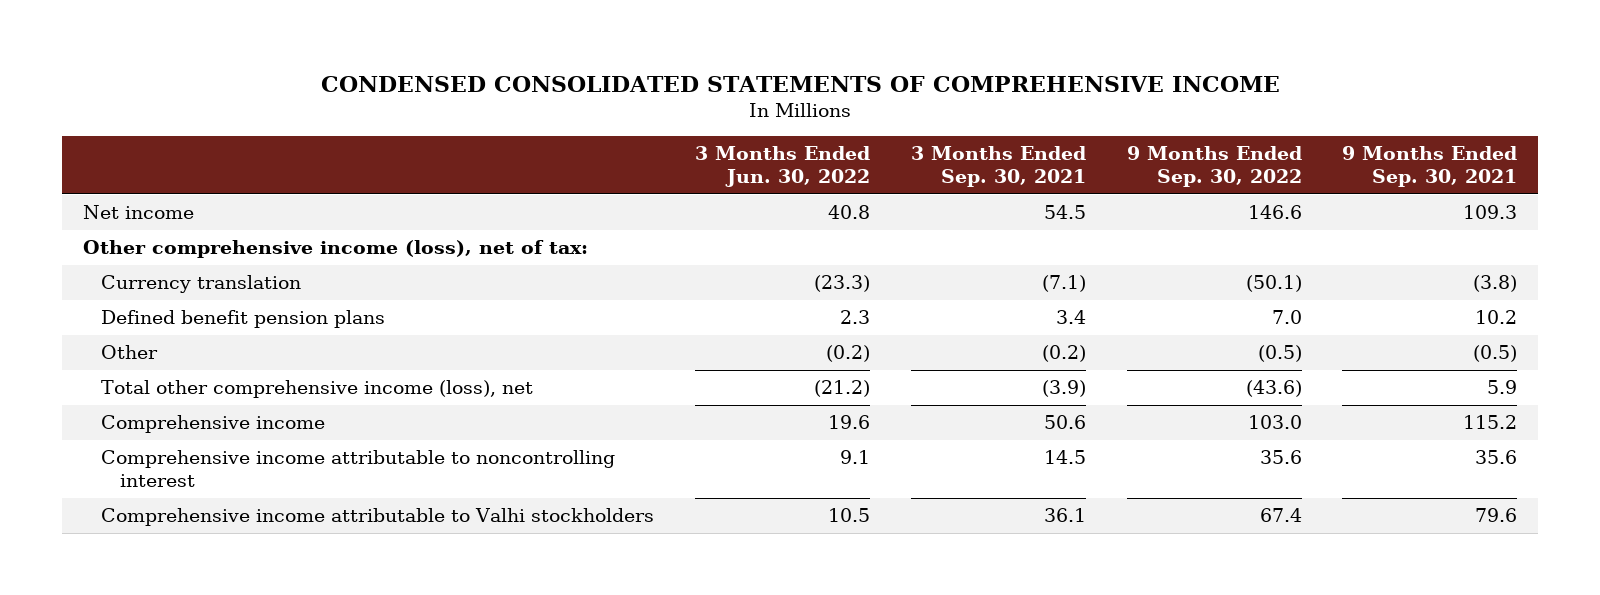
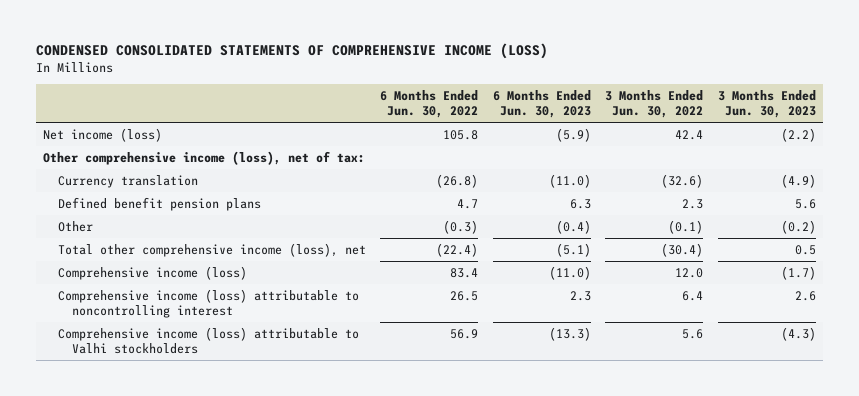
[321,75,1281,92] CONDENSED CONSOLIDATED STATEMENTS OF COMPREHENSIVE INCOME -> [36,43,549,60] CONDENSED CONSOLIDATED STATEMENTS OF COMPREHENSIVE INCOME (LOSS)
[910,146,1086,188] 3 Months Ended Sep. 30, 2021 -> none
[1126,146,1302,188] 9 Months Ended Sep. 30, 2022 -> none
[1342,146,1518,188] 9 Months Ended Sep. 30, 2021 -> none
none -> [380,90,479,119] 6 Months Ended Jun. 30, 2022
none -> [492,90,591,119] 6 Months Ended Jun. 30, 2023
none -> [717,90,816,119] 3 Months Ended Jun. 30, 2023
[82,205,194,220] Net income -> [43,127,163,142] Net income (loss)
[828,205,871,220] 40.8 -> [675,129,704,140] 42.4
[814,275,871,293] (23.3) -> [661,173,704,188] (32.6)
[826,345,871,363] (0.2) -> [668,219,704,234] (0.1)
[814,380,871,398] (21.2) -> [661,242,704,257] (30.4)
[101,415,326,434] Comprehensive income -> [57,265,247,280] Comprehensive income (loss)
[828,415,871,430] 19.6 -> [675,267,704,278] 12.0
[101,450,616,488] Comprehensive income attributable to noncontrolling interest -> [57,288,359,318] Comprehensive income (loss) attributable to noncontrolling interest
[840,450,871,465] 9.1 -> [682,290,704,301] 6.4
[101,508,655,527] Comprehensive income attributable to Valhi stockholders -> [57,326,359,354] Comprehensive income (loss) attributable to Valhi stockholders
[828,508,871,523] 10.5 -> [682,328,704,339] 5.6

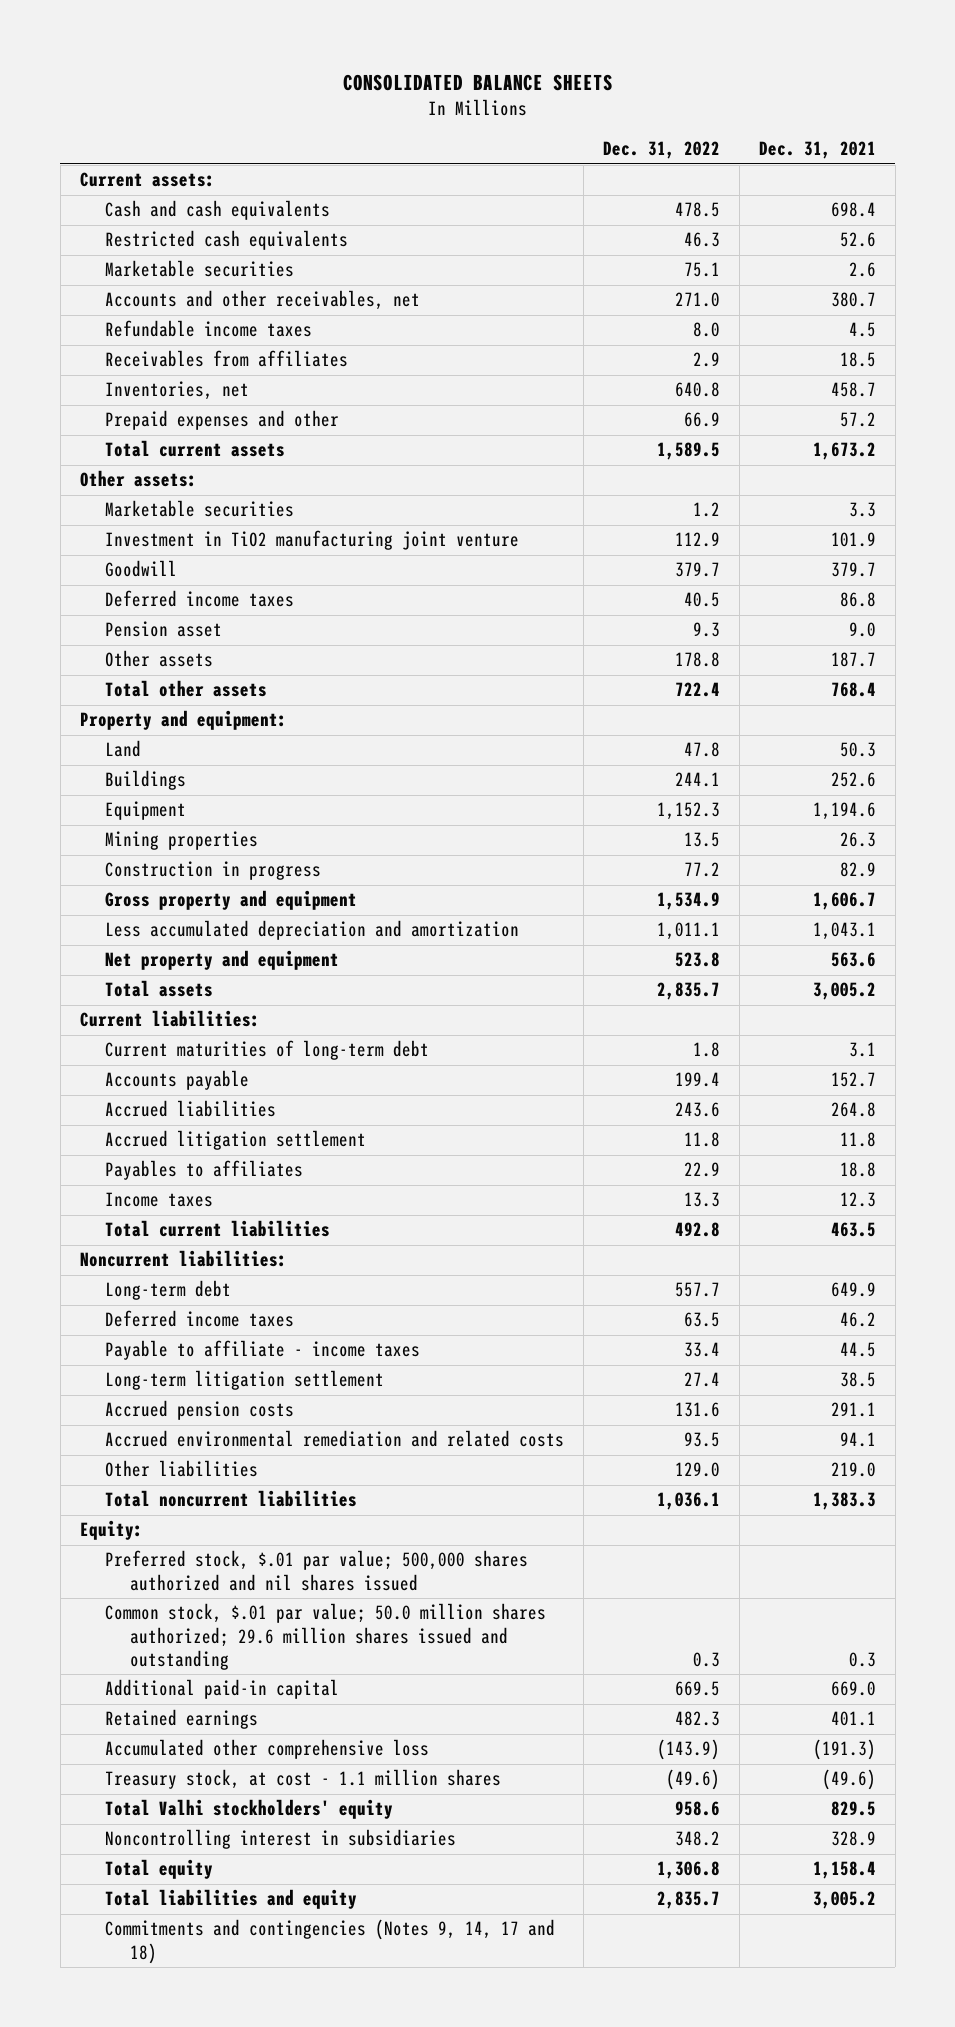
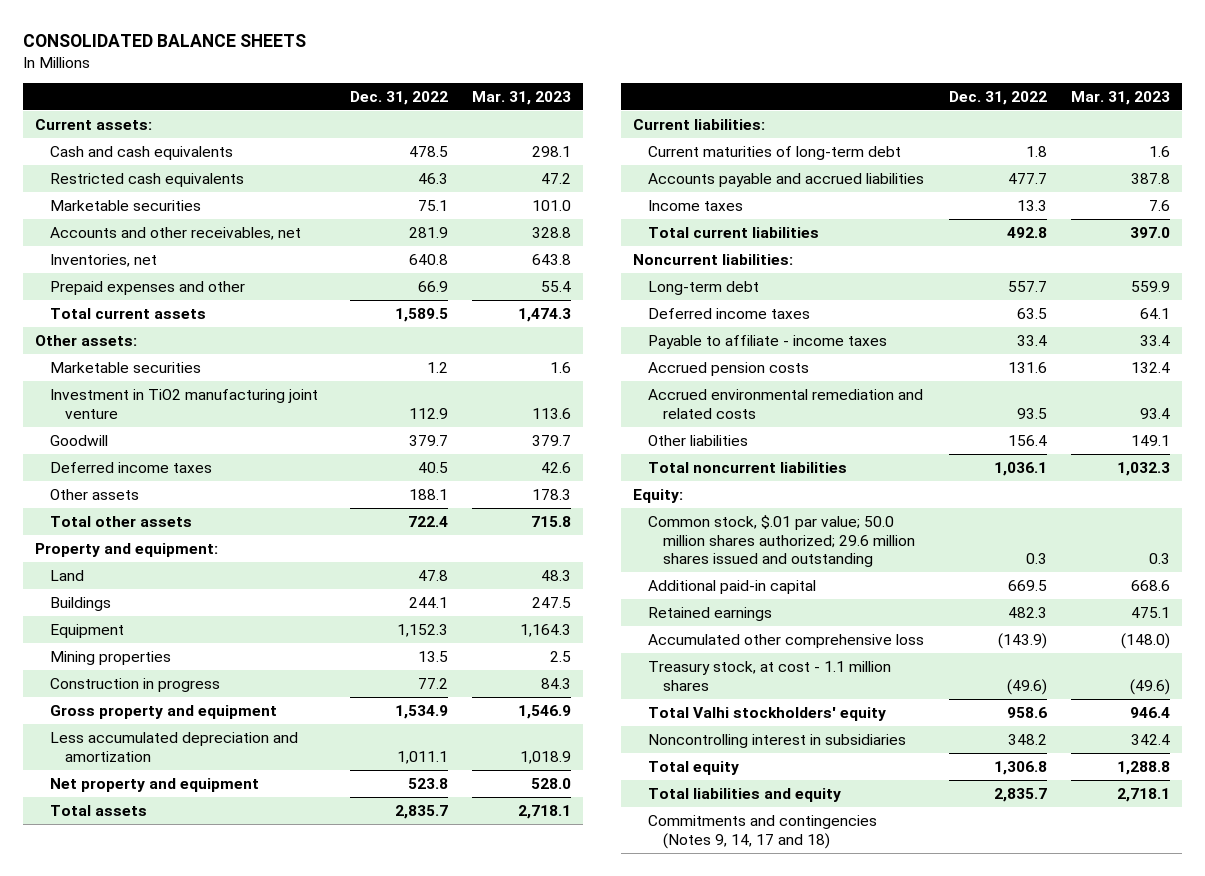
[758,141,876,160] Dec. 31, 2021 -> none
none -> [472,90,572,105] Mar. 31, 2023
[104,320,312,338] Refundable income taxes -> none
[104,350,348,368] Receivables from affiliates -> none
[674,292,720,308] 271.0 -> [409,226,449,238] 281.9
[104,621,222,638] Pension asset -> none
[674,652,720,668] 178.8 -> [409,488,449,500] 188.1
[104,1070,249,1091] Accounts payable -> none
[104,1100,276,1118] Accrued liabilities -> none
[104,1130,366,1151] Accrued litigation settlement -> none
[104,1160,303,1181] Payables to affiliates -> none
none -> [648,172,925,187] Accounts payable and accrued liabilities
[104,1370,384,1391] Long-term litigation settlement -> none
[674,1462,720,1478] 129.0 -> [1007,434,1047,446] 156.4
[104,1550,528,1591] Preferred stock, $.01 par value; 500,000 shares authorized and nil shares issued -> none

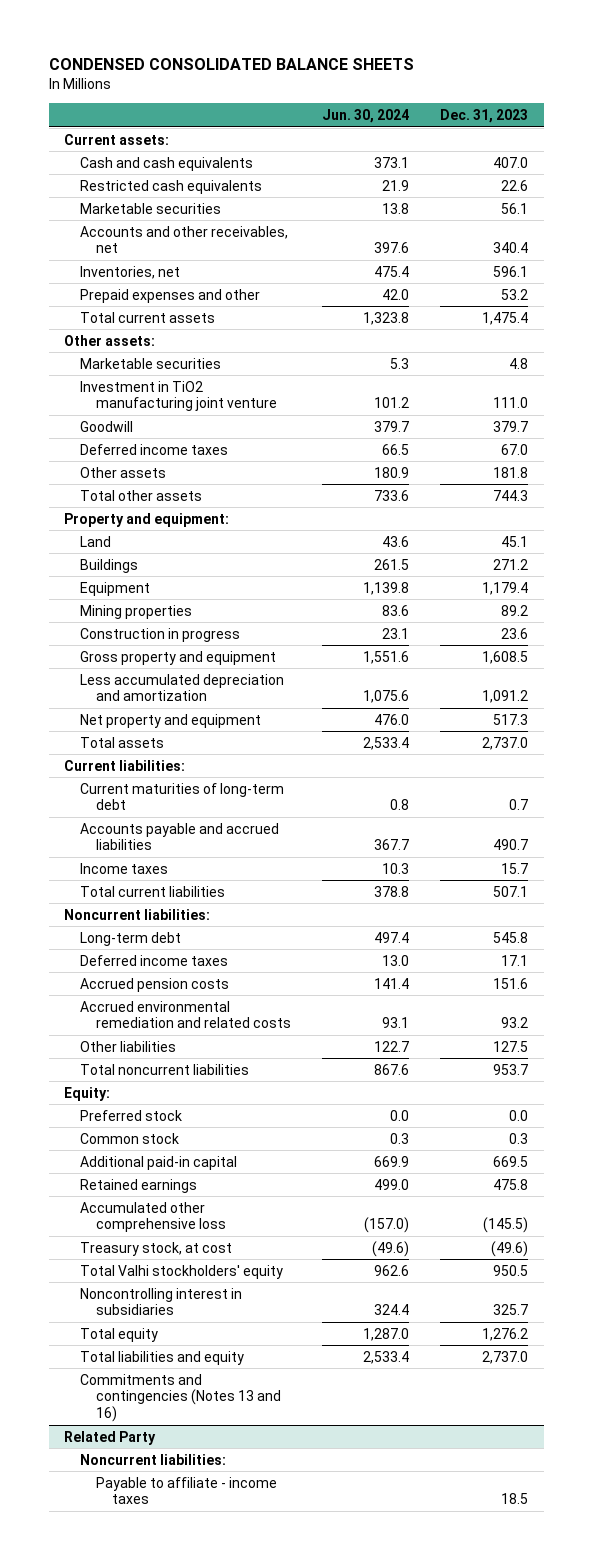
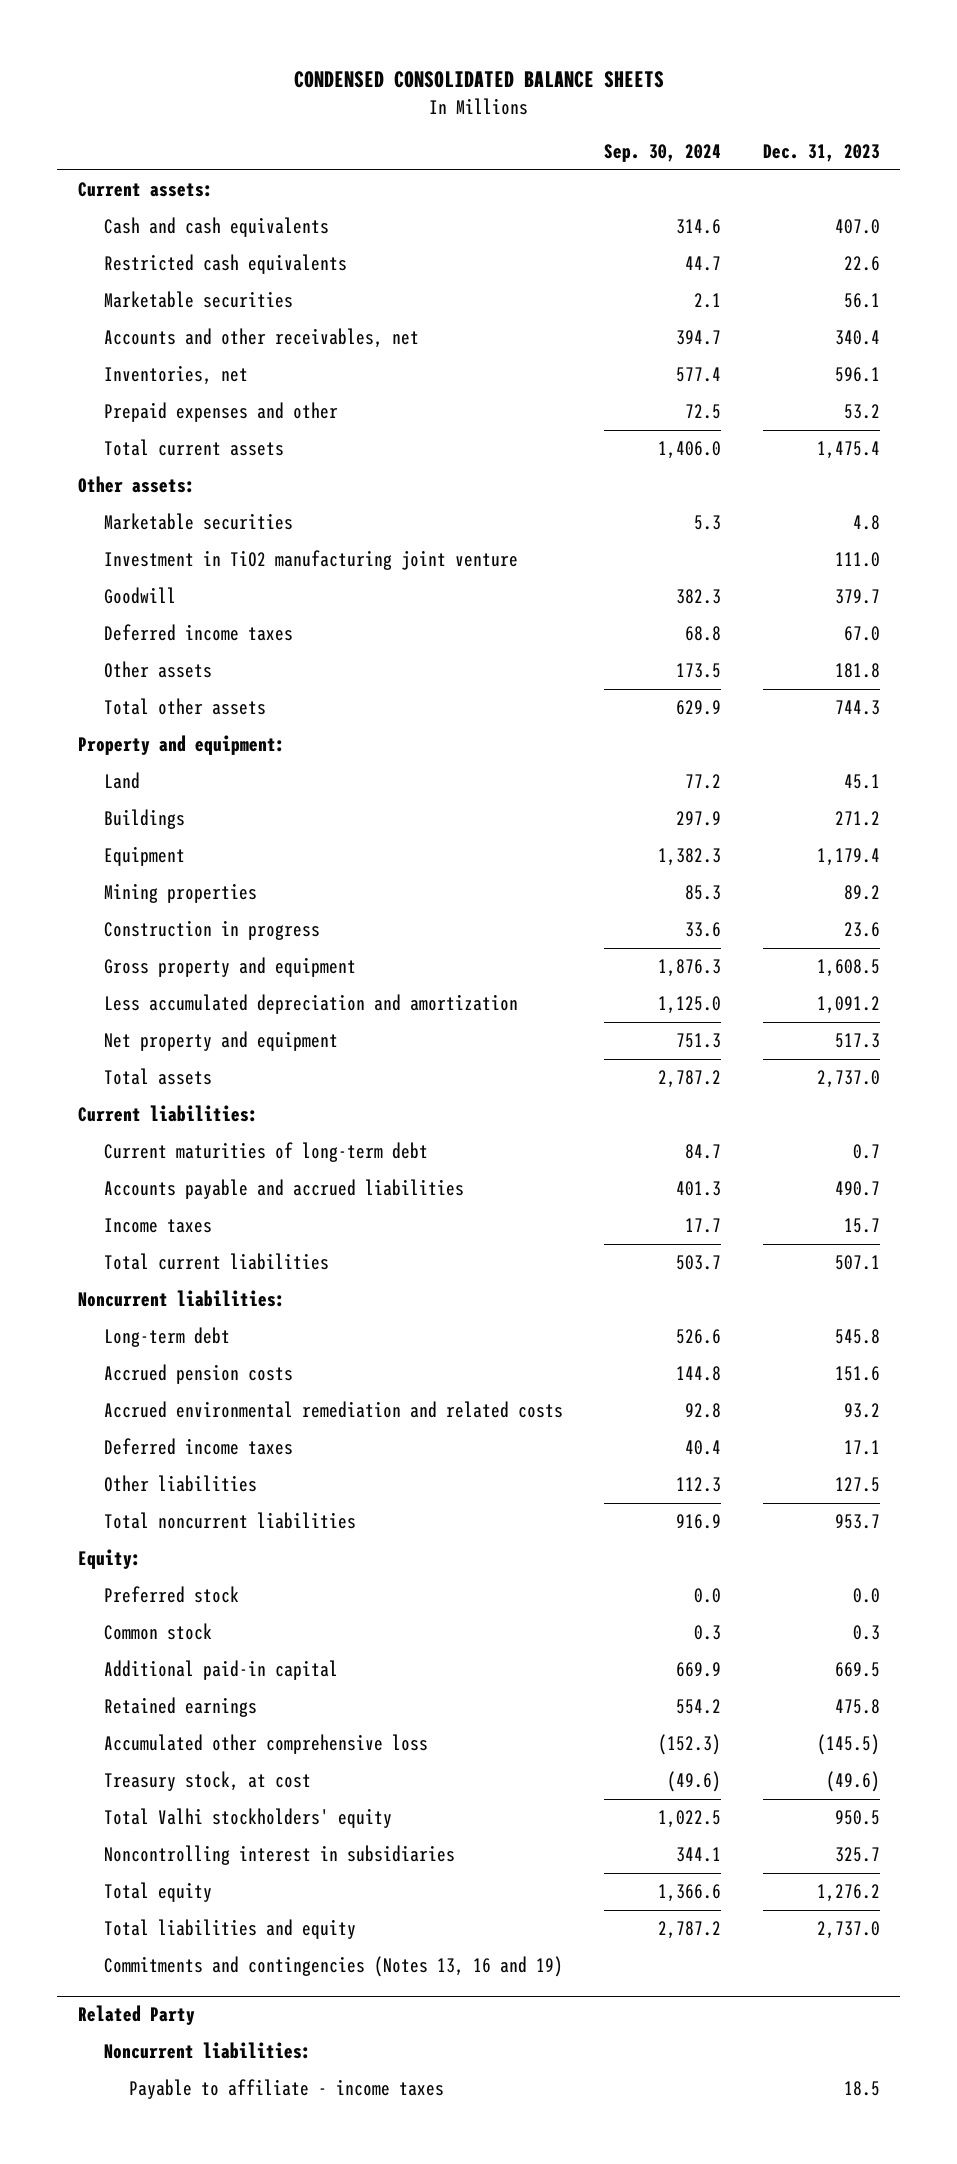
[322,108,410,123] Jun. 30, 2024 -> none
none -> [604,144,722,163] Sep. 30, 2024
[80,954,229,966] Deferred income taxes -> [103,1438,293,1456] Deferred income taxes
[80,1373,282,1423] Commitments and contingencies (Notes 13 and 16) -> [103,1956,563,1978] Commitments and contingencies (Notes 13, 16 and 19)

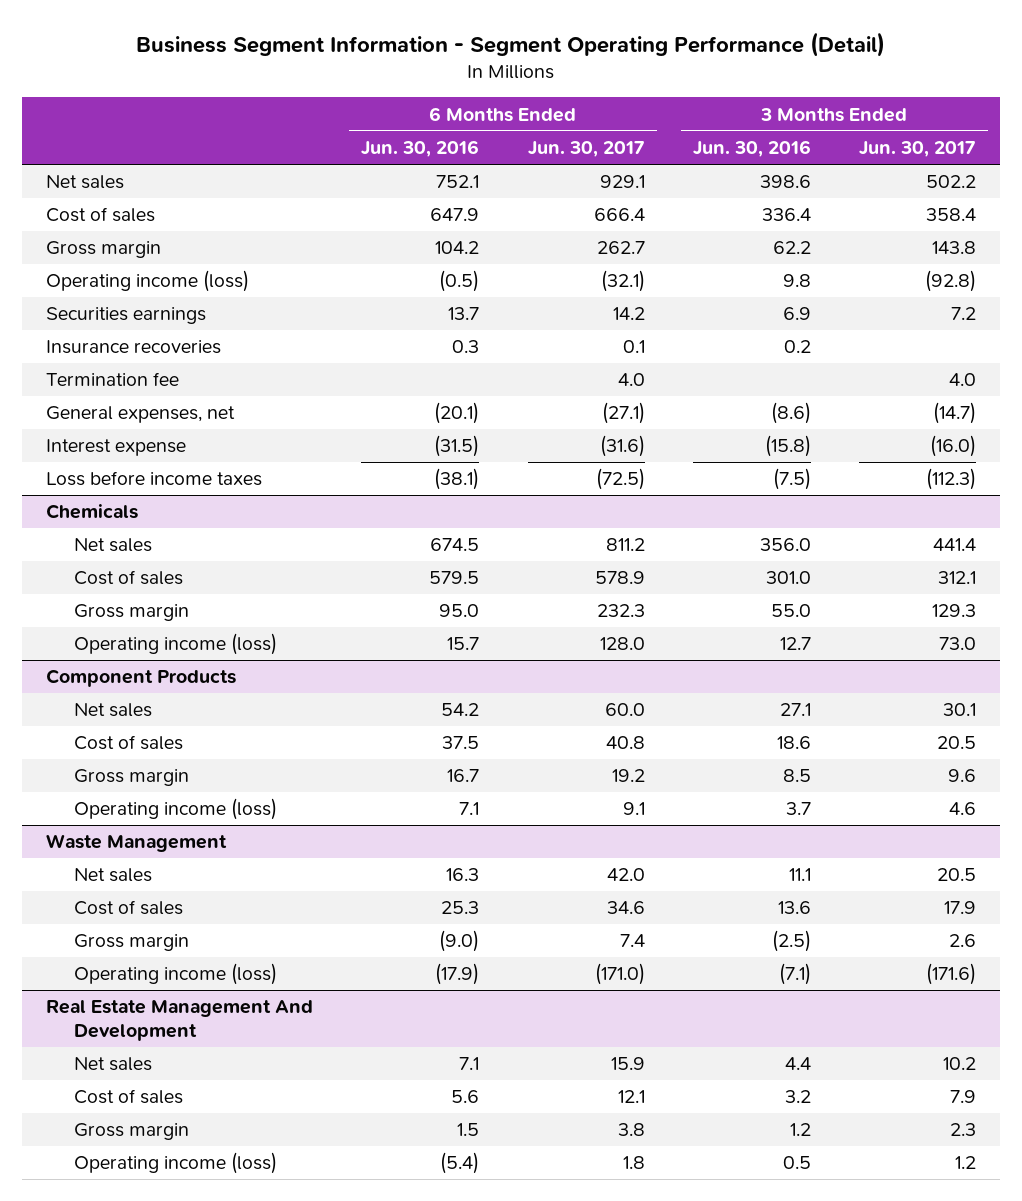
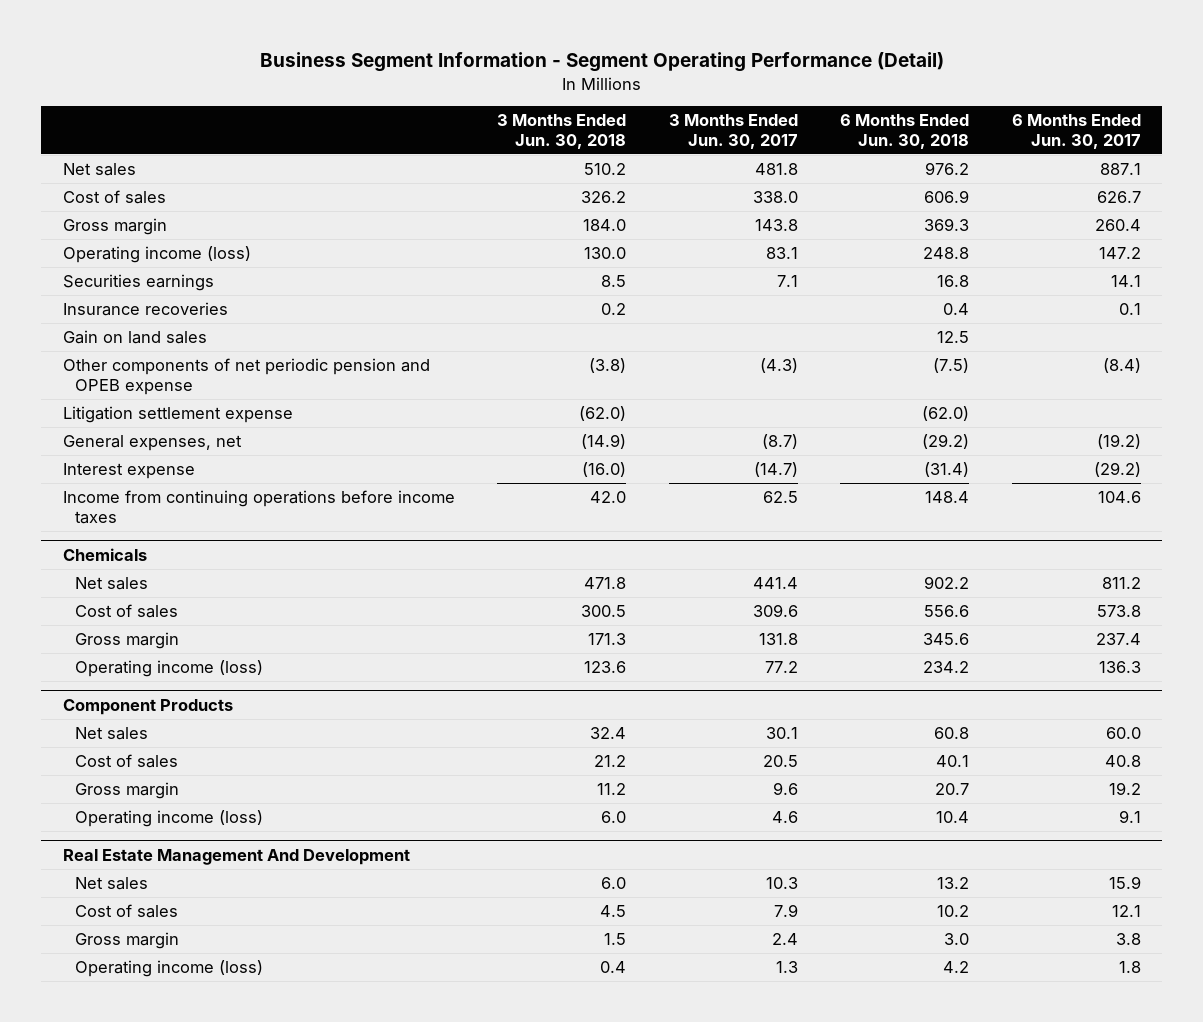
[361,139,480,157] Jun. 30, 2016 -> none
[692,139,811,157] Jun. 30, 2016 -> none
none -> [497,114,627,149] 3 Months Ended Jun. 30, 2018
none -> [840,114,970,149] 6 Months Ended Jun. 30, 2018
[599,175,645,189] 929.1 -> [1099,163,1141,176] 887.1
[925,175,976,189] 502.2 -> [754,163,798,176] 481.8
[593,208,645,222] 666.4 -> [1096,191,1141,204] 626.7
[925,208,976,222] 358.4 -> [752,191,798,204] 338.0
[596,241,645,255] 262.7 -> [1094,219,1141,232] 260.4
[600,270,645,293] (32.1) -> [1098,247,1141,260] 147.2
[924,270,976,293] (92.8) -> [765,247,798,260] 83.1
[612,307,645,321] 14.2 -> [1110,275,1141,288] 14.1
[950,307,976,321] 7.2 -> [776,275,798,288] 7.1
[46,372,180,387] Termination fee -> none
none -> [62,330,207,345] Gain on land sales
none -> [62,358,430,395] Other components of net periodic pension and OPEB expense
none -> [62,406,293,424] Litigation settlement expense
[601,402,645,425] (27.1) -> [1096,434,1141,450] (19.2)
[932,402,976,425] (14.7) -> [761,434,798,450] (8.7)
[599,435,645,458] (31.6) -> [1093,462,1141,478] (29.2)
[929,435,976,458] (16.0) -> [753,462,798,478] (14.7)
[46,471,263,487] Loss before income taxes -> [62,490,455,524] Income from continuing operations before income taxes
[595,468,645,491] (72.5) -> [1097,491,1141,504] 104.6
[925,468,976,491] (112.3) -> [762,491,798,504] 62.5
[594,571,645,585] 578.9 -> [1096,605,1141,618] 573.8
[937,571,976,585] 312.1 -> [752,604,798,618] 309.6
[596,604,645,618] 232.3 -> [1095,633,1141,646] 237.4
[931,604,976,618] 129.3 -> [758,633,798,646] 131.8
[599,637,645,651] 128.0 -> [1098,661,1141,674] 136.3
[938,637,976,651] 73.0 -> [764,661,798,674] 77.2
[46,834,228,853] Waste Management -> none
[74,868,153,883] Net sales -> none
[74,900,184,916] Cost of sales -> none
[74,934,190,952] Gross margin -> none
[74,963,278,986] Operating income (loss) -> none
[942,1057,976,1071] 10.2 -> [765,877,798,890] 10.3
[949,1123,976,1137] 2.3 -> [771,933,798,946] 2.4
[954,1156,976,1170] 1.2 -> [775,961,798,974] 1.3

